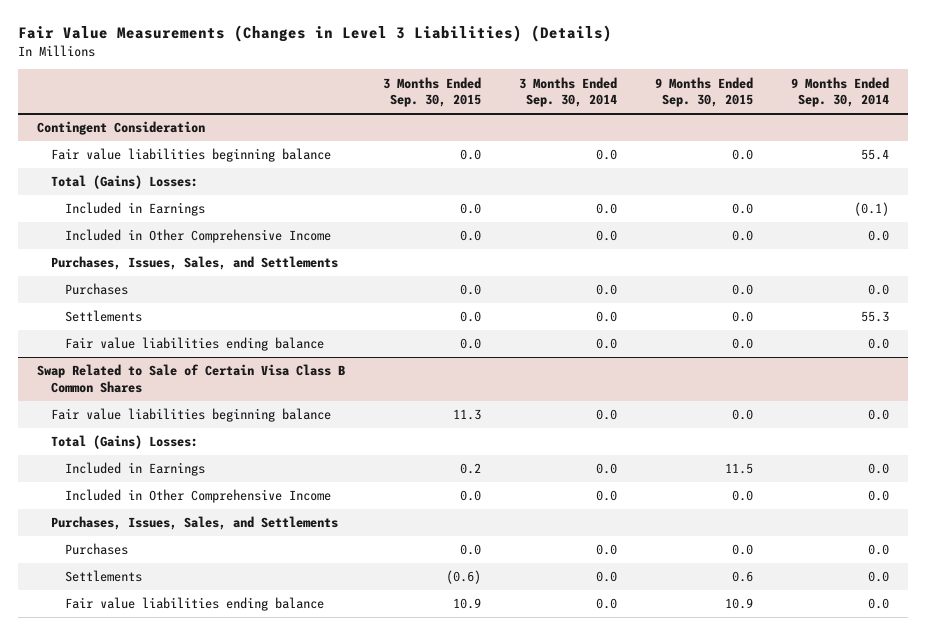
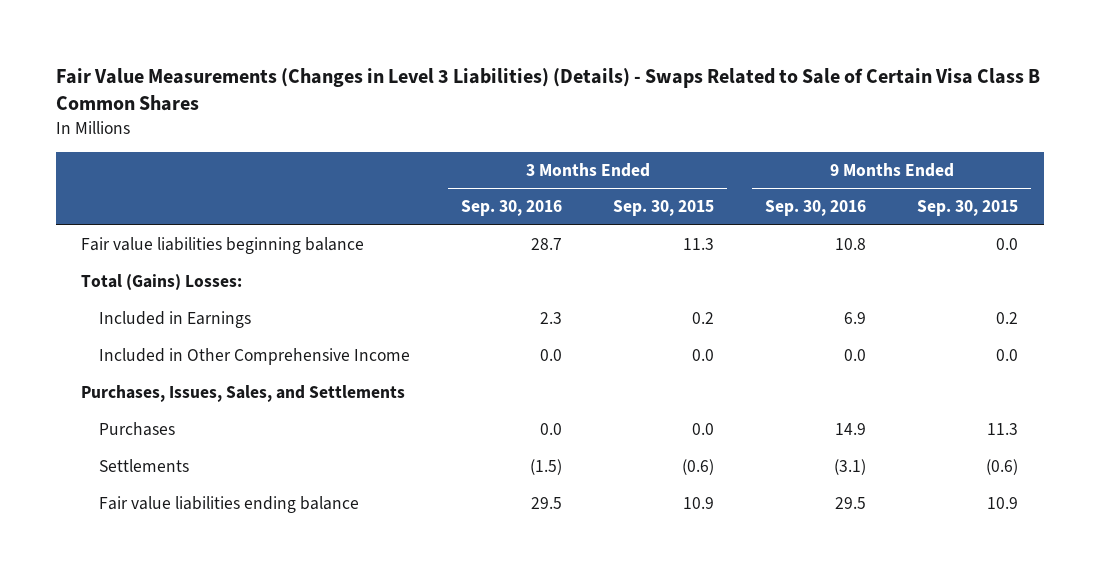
[17,25,612,43] Fair Value Measurements (Changes in Level 3 Liabilities) (Details) -> [55,68,1040,112] Fair Value Measurements (Changes in Level 3 Liabilities) (Details) - Swaps Related to Sale of Certain Visa Class B Common Shares
[518,76,617,108] 3 Months Ended Sep. 30, 2014 -> none
[791,76,890,108] 9 Months Ended Sep. 30, 2014 -> none
none -> [461,200,563,217] Sep. 30, 2016
none -> [765,200,867,217] Sep. 30, 2016
[36,121,205,136] Contingent Consideration -> none
[51,148,332,163] Fair value liabilities beginning balance -> none
[51,175,199,190] Total (Gains) Losses: -> none
[65,202,206,217] Included in Earnings -> none
[65,229,332,244] Included in Other Comprehensive Income -> none
[51,256,339,271] Purchases, Issues, Sales, and Settlements -> none
[65,283,129,296] Purchases -> none
[65,310,143,323] Settlements -> none
[65,337,325,352] Fair value liabilities ending balance -> none
[36,364,345,393] Swap Related to Sale of Certain Visa Class B Common Shares -> none
[724,463,753,475] 11.5 -> [996,312,1019,325] 0.2
[731,544,753,556] 0.0 -> [987,423,1019,436] 11.3
[731,571,753,583] 0.6 -> [986,459,1019,476] (0.6)

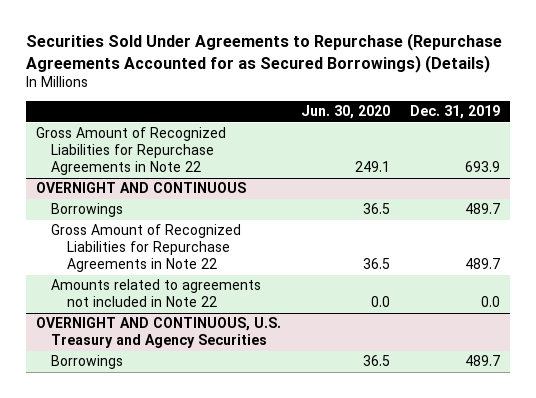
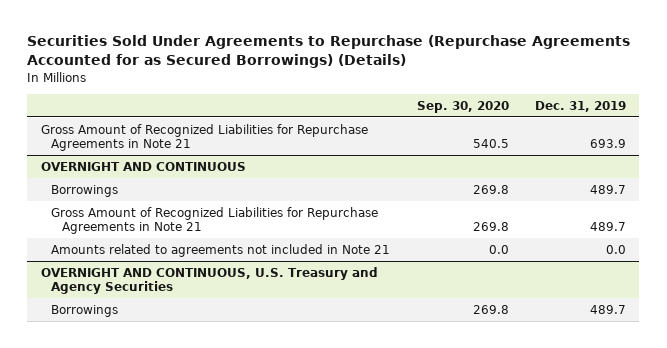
[300,105,390,120] Jun. 30, 2020 -> none
none -> [416,100,509,113] Sep. 30, 2020
[35,127,226,176] Gross Amount of Recognized Liabilities for Repurchase Agreements in Note 22 -> [40,124,368,152] Gross Amount of Recognized Liabilities for Repurchase Agreements in Note 21
[51,224,242,273] Gross Amount of Recognized Liabilities for Repurchase Agreements in Note 22 -> [51,207,379,235] Gross Amount of Recognized Liabilities for Repurchase Agreements in Note 21
[51,279,262,308] Amounts related to agreements not included in Note 22 -> [51,244,391,258] Amounts related to agreements not included in Note 21

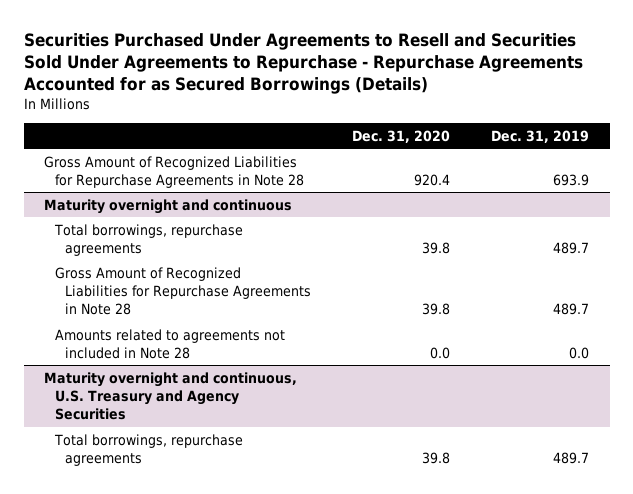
[27,35,631,69] Securities Sold Under Agreements to Repurchase (Repurchase Agreements Accounted for as Secured Borrowings) (Details) -> [23,32,583,94] Securities Purchased Under Agreements to Resell and Securities Sold Under Agreements to Repurchase - Repurchase Agreements Accounted for as Secured Borrowings (Details)
[416,100,509,113] Sep. 30, 2020 -> none
none -> [351,129,450,143] Dec. 31, 2020
[40,124,368,152] Gross Amount of Recognized Liabilities for Repurchase Agreements in Note 21 -> [44,155,304,189] Gross Amount of Recognized Liabilities for Repurchase Agreements in Note 28
[40,162,246,172] OVERNIGHT AND CONTINUOUS -> [44,198,293,214] Maturity overnight and continuous
[51,185,119,198] Borrowings -> [53,223,243,257] Total borrowings, repurchase agreements
[51,207,379,235] Gross Amount of Recognized Liabilities for Repurchase Agreements in Note 21 -> [54,266,311,316] Gross Amount of Recognized Liabilities for Repurchase Agreements in Note 28
[51,244,391,258] Amounts related to agreements not included in Note 21 -> [54,328,285,360] Amounts related to agreements not included in Note 28
[40,267,378,295] OVERNIGHT AND CONTINUOUS, U.S. Treasury and Agency Securities -> [44,371,298,421] Maturity overnight and continuous, U.S. Treasury and Agency Securities
[51,305,119,318] Borrowings -> [53,433,243,467] Total borrowings, repurchase agreements

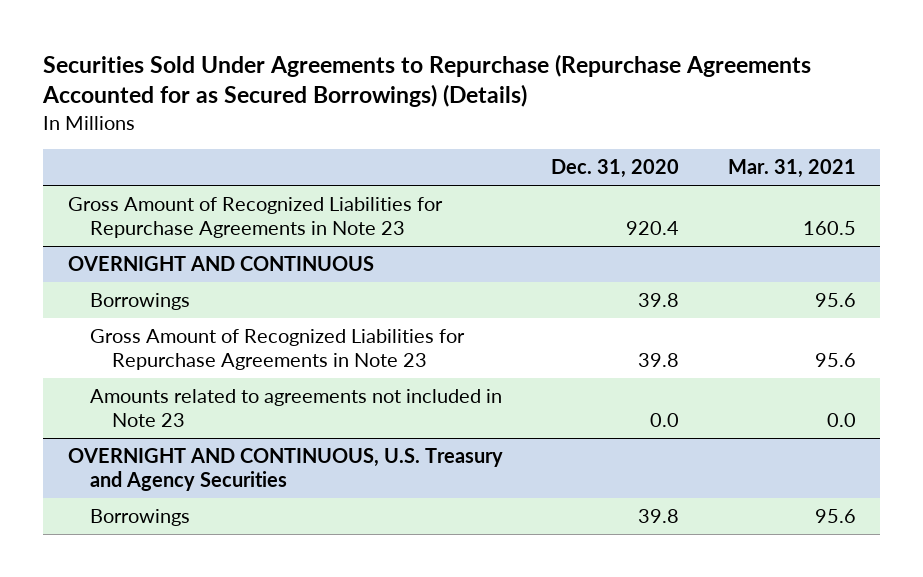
[23,32,583,94] Securities Purchased Under Agreements to Resell and Securities Sold Under Agreements to Repurchase - Repurchase Agreements Accounted for as Secured Borrowings (Details) -> [42,54,812,108] Securities Sold Under Agreements to Repurchase (Repurchase Agreements Accounted for as Secured Borrowings) (Details)
[491,129,590,143] Dec. 31, 2019 -> none
none -> [727,159,856,179] Mar. 31, 2021
[44,155,304,189] Gross Amount of Recognized Liabilities for Repurchase Agreements in Note 28 -> [67,197,443,239] Gross Amount of Recognized Liabilities for Repurchase Agreements in Note 23
[44,198,293,214] Maturity overnight and continuous -> [67,256,374,272] OVERNIGHT AND CONTINUOUS
[53,223,243,257] Total borrowings, repurchase agreements -> [89,293,190,311] Borrowings
[54,266,311,316] Gross Amount of Recognized Liabilities for Repurchase Agreements in Note 28 -> [89,329,465,371] Gross Amount of Recognized Liabilities for Repurchase Agreements in Note 23
[54,328,285,360] Amounts related to agreements not included in Note 28 -> [89,389,502,428] Amounts related to agreements not included in Note 23
[44,371,298,421] Maturity overnight and continuous, U.S. Treasury and Agency Securities -> [67,448,503,492] OVERNIGHT AND CONTINUOUS, U.S. Treasury and Agency Securities
[53,433,243,467] Total borrowings, repurchase agreements -> [89,509,190,527] Borrowings

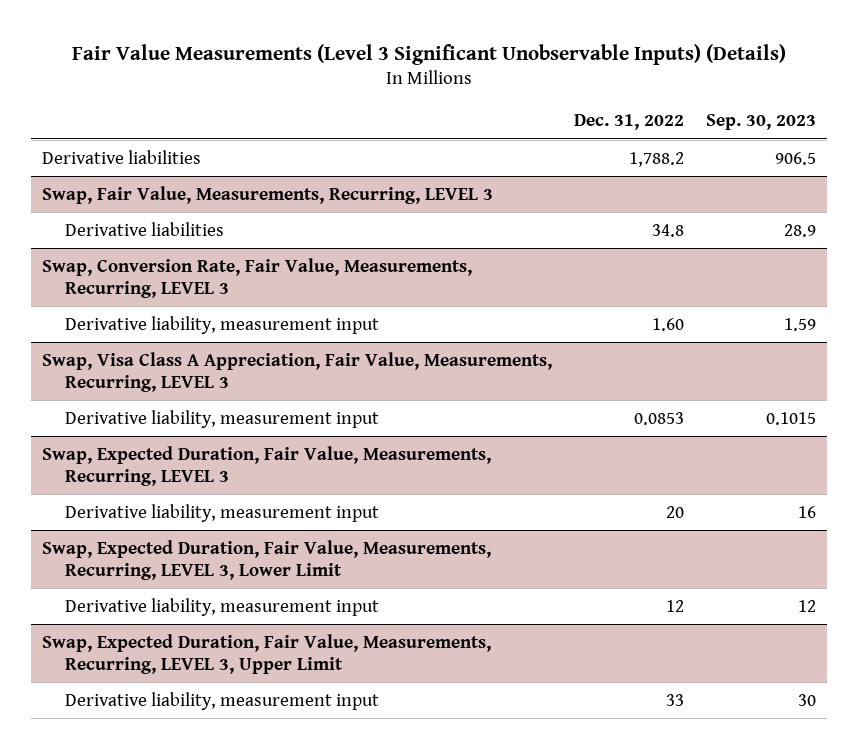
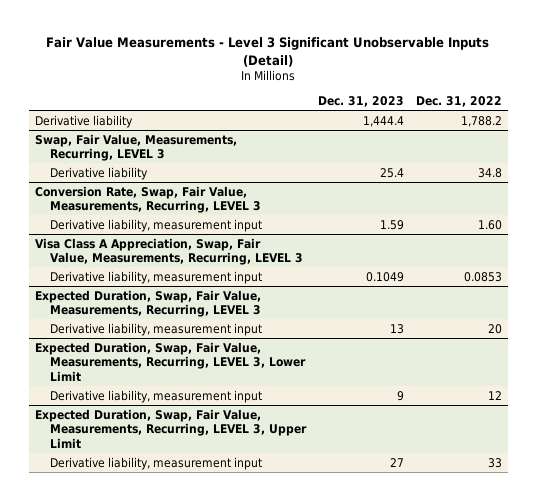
[72,43,787,65] Fair Value Measurements (Level 3 Significant Unobservable Inputs) (Details) -> [46,36,490,67] Fair Value Measurements - Level 3 Significant Unobservable Inputs (Detail)
[706,114,817,131] Sep. 30, 2023 -> none
none -> [318,96,405,108] Dec. 31, 2023
[42,149,202,164] Derivative liabilities -> [34,114,133,128] Derivative liability
[64,221,224,236] Derivative liabilities -> [50,166,149,180] Derivative liability
[42,257,473,298] Swap, Conversion Rate, Fair Value, Measurements, Recurring, LEVEL 3 -> [34,185,262,214] Conversion Rate, Swap, Fair Value, Measurements, Recurring, LEVEL 3
[42,351,553,392] Swap, Visa Class A Appreciation, Fair Value, Measurements, Recurring, LEVEL 3 -> [34,237,304,266] Visa Class A Appreciation, Swap, Fair Value, Measurements, Recurring, LEVEL 3
[42,445,492,486] Swap, Expected Duration, Fair Value, Measurements, Recurring, LEVEL 3 -> [34,289,262,318] Expected Duration, Swap, Fair Value, Measurements, Recurring, LEVEL 3
[42,539,492,580] Swap, Expected Duration, Fair Value, Measurements, Recurring, LEVEL 3, Lower Limit -> [34,341,307,381] Expected Duration, Swap, Fair Value, Measurements, Recurring, LEVEL 3, Lower Limit
[42,633,492,674] Swap, Expected Duration, Fair Value, Measurements, Recurring, LEVEL 3, Upper Limit -> [34,408,308,448] Expected Duration, Swap, Fair Value, Measurements, Recurring, LEVEL 3, Upper Limit

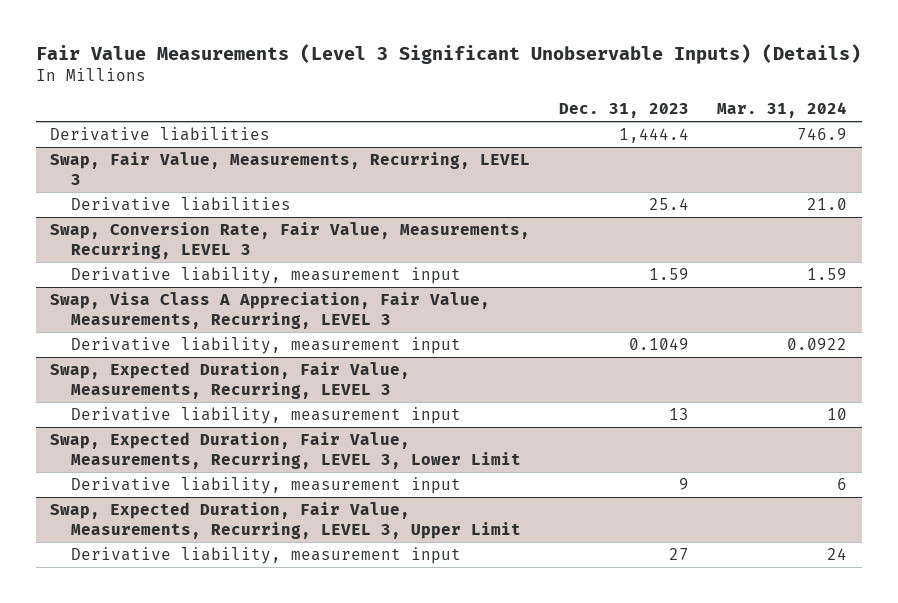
[46,36,490,67] Fair Value Measurements - Level 3 Significant Unobservable Inputs (Detail) -> [35,43,861,64] Fair Value Measurements (Level 3 Significant Unobservable Inputs) (Details)
[416,96,503,108] Dec. 31, 2022 -> none
none -> [717,101,848,118] Mar. 31, 2024
[34,114,133,128] Derivative liability -> [50,126,271,141] Derivative liabilities
[50,166,149,180] Derivative liability -> [70,196,291,211] Derivative liabilities
[34,185,262,214] Conversion Rate, Swap, Fair Value, Measurements, Recurring, LEVEL 3 -> [50,221,531,259] Swap, Conversion Rate, Fair Value, Measurements, Recurring, LEVEL 3
[34,237,304,266] Visa Class A Appreciation, Swap, Fair Value, Measurements, Recurring, LEVEL 3 -> [50,291,491,329] Swap, Visa Class A Appreciation, Fair Value, Measurements, Recurring, LEVEL 3
[34,289,262,318] Expected Duration, Swap, Fair Value, Measurements, Recurring, LEVEL 3 -> [50,361,411,399] Swap, Expected Duration, Fair Value, Measurements, Recurring, LEVEL 3
[34,341,307,381] Expected Duration, Swap, Fair Value, Measurements, Recurring, LEVEL 3, Lower Limit -> [50,431,521,469] Swap, Expected Duration, Fair Value, Measurements, Recurring, LEVEL 3, Lower Limit
[34,408,308,448] Expected Duration, Swap, Fair Value, Measurements, Recurring, LEVEL 3, Upper Limit -> [50,501,521,539] Swap, Expected Duration, Fair Value, Measurements, Recurring, LEVEL 3, Upper Limit

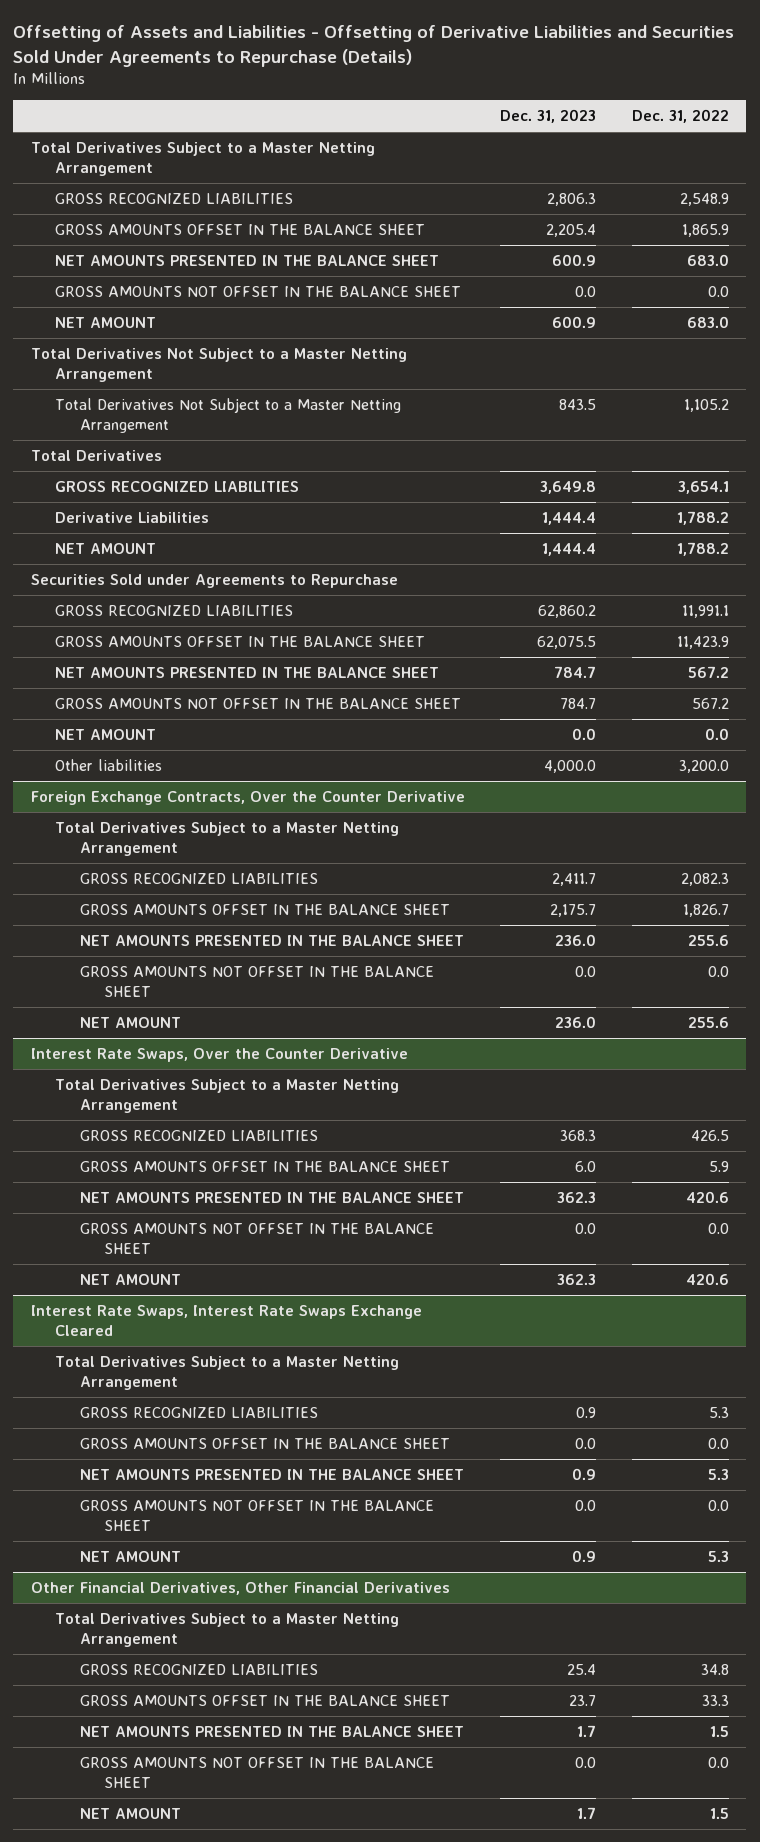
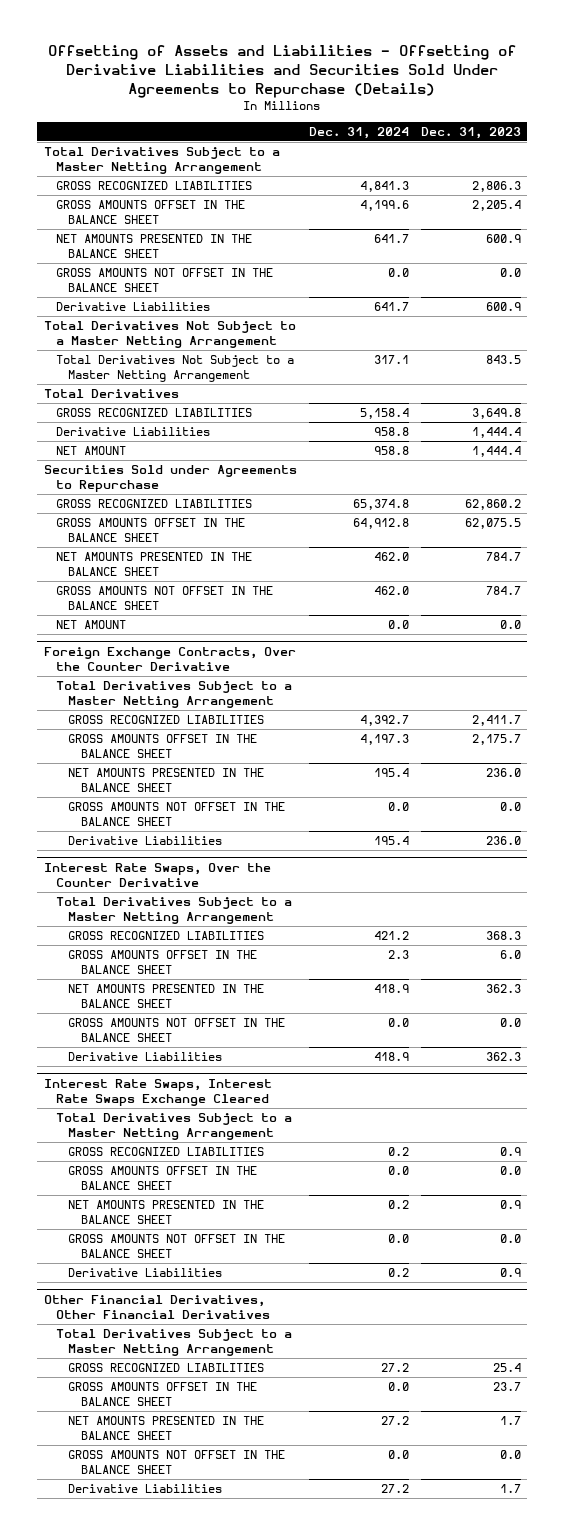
[631,109,729,124] Dec. 31, 2022 -> none
none -> [308,127,409,140] Dec. 31, 2024
[55,316,157,328] NET AMOUNT -> [55,301,210,311] Derivative Liabilities
[55,758,163,771] Other liabilities -> none
[79,1016,181,1028] NET AMOUNT -> [68,835,223,845] Derivative Liabilities
[79,1273,181,1285] NET AMOUNT -> [68,1051,223,1061] Derivative Liabilities
[79,1550,181,1562] NET AMOUNT -> [68,1267,223,1277] Derivative Liabilities
[79,1807,181,1819] NET AMOUNT -> [68,1483,223,1493] Derivative Liabilities

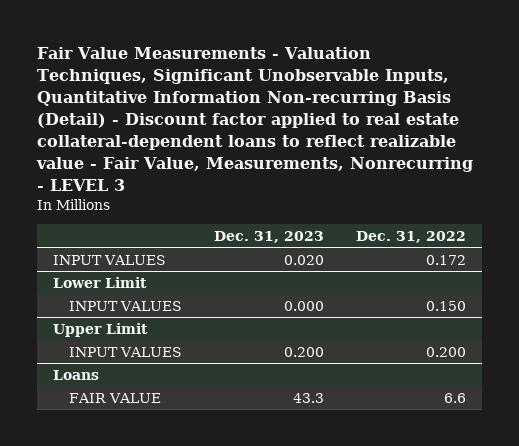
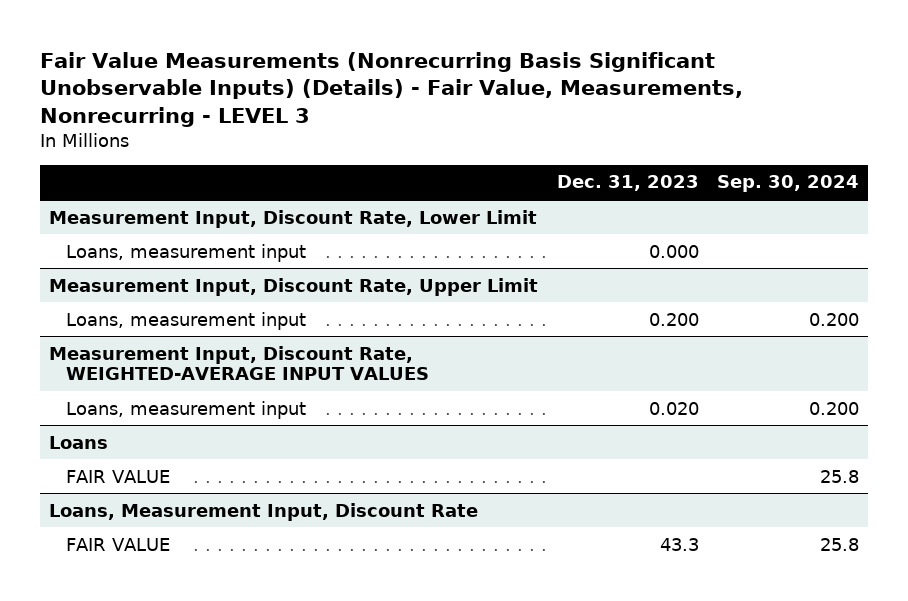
[36,47,474,191] Fair Value Measurements - Valuation Techniques, Significant Unobservable Inputs, Quantitative Information Non-recurring Basis (Detail) - Discount factor applied to real estate collateral-dependent loans to reflect realizable value - Fair Value, Measurements, Nonrecurring - LEVEL 3 -> [40,51,744,128] Fair Value Measurements (Nonrecurring Basis Significant Unobservable Inputs) (Details) - Fair Value, Measurements, Nonrecurring - LEVEL 3
[355,230,466,243] Dec. 31, 2022 -> none
none -> [716,175,859,193] Sep. 30, 2024
[53,276,148,288] Lower Limit -> none
[53,322,149,337] Upper Limit -> none
none -> [49,209,538,228] Measurement Input, Discount Rate, Lower Limit
[53,254,167,265] INPUT VALUES -> [66,243,307,262] Loans, measurement input
[283,254,324,265] 0.020 -> [648,244,699,258] 0.000
none -> [49,277,539,296] Measurement Input, Discount Rate, Upper Limit
[68,300,182,311] INPUT VALUES -> [66,311,307,330] Loans, measurement input
[283,300,324,311] 0.000 -> [648,312,699,326] 0.200
none -> [49,345,430,381] Measurement Input, Discount Rate, WEIGHTED-AVERAGE INPUT VALUES
[68,346,182,357] INPUT VALUES -> [66,400,307,419] Loans, measurement input
[283,346,324,357] 0.200 -> [648,401,699,415] 0.020
none -> [66,469,171,483] FAIR VALUE
none -> [49,502,479,521] Loans, Measurement Input, Discount Rate

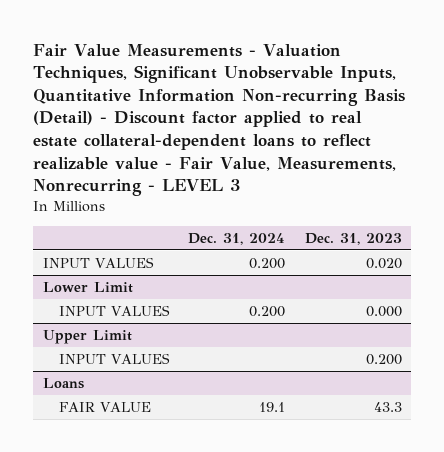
[40,51,744,128] Fair Value Measurements (Nonrecurring Basis Significant Unobservable Inputs) (Details) - Fair Value, Measurements, Nonrecurring - LEVEL 3 -> [32,43,405,197] Fair Value Measurements - Valuation Techniques, Significant Unobservable Inputs, Quantitative Information Non-recurring Basis (Detail) - Discount factor applied to real estate collateral-dependent loans to reflect realizable value - Fair Value, Measurements, Nonrecurring - LEVEL 3
[716,175,859,193] Sep. 30, 2024 -> none
none -> [188,232,286,245] Dec. 31, 2024
[49,209,538,228] Measurement Input, Discount Rate, Lower Limit -> none
[49,277,539,296] Measurement Input, Discount Rate, Upper Limit -> none
[49,345,430,381] Measurement Input, Discount Rate, WEIGHTED-AVERAGE INPUT VALUES -> none
[66,243,307,262] Loans, measurement input -> [42,257,154,269] INPUT VALUES
[648,244,699,258] 0.000 -> [365,258,402,270] 0.020
none -> [42,282,133,294] Lower Limit
[66,311,307,330] Loans, measurement input -> [59,305,171,317] INPUT VALUES
[648,312,699,326] 0.200 -> [365,306,402,318] 0.000
none -> [42,330,132,345] Upper Limit
[66,400,307,419] Loans, measurement input -> [59,353,171,365] INPUT VALUES
[648,401,699,415] 0.020 -> [365,354,402,366] 0.200
[66,469,171,483] FAIR VALUE -> none
[49,502,479,521] Loans, Measurement Input, Discount Rate -> none

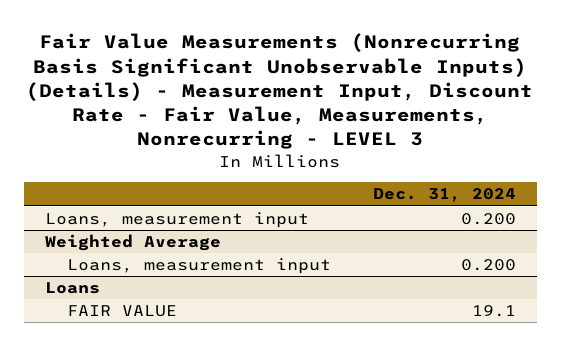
[32,43,405,197] Fair Value Measurements - Valuation Techniques, Significant Unobservable Inputs, Quantitative Information Non-recurring Basis (Detail) - Discount factor applied to real estate collateral-dependent loans to reflect realizable value - Fair Value, Measurements, Nonrecurring - LEVEL 3 -> [26,33,534,150] Fair Value Measurements (Nonrecurring Basis Significant Unobservable Inputs) (Details) - Measurement Input, Discount Rate - Fair Value, Measurements, Nonrecurring - LEVEL 3
[304,232,402,245] Dec. 31, 2023 -> none
[42,330,132,345] Upper Limit -> none
[59,353,171,365] INPUT VALUES -> none
[42,257,154,269] INPUT VALUES -> [44,212,309,229] Loans, measurement input
[42,282,133,294] Lower Limit -> [44,234,221,252] Weighted Average
[59,305,171,317] INPUT VALUES -> [67,258,332,275] Loans, measurement input

